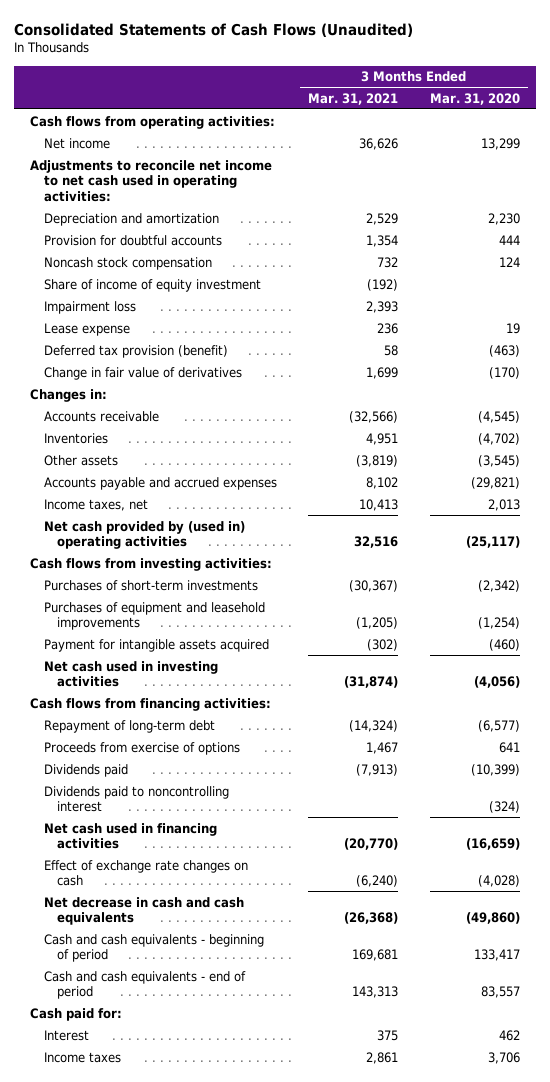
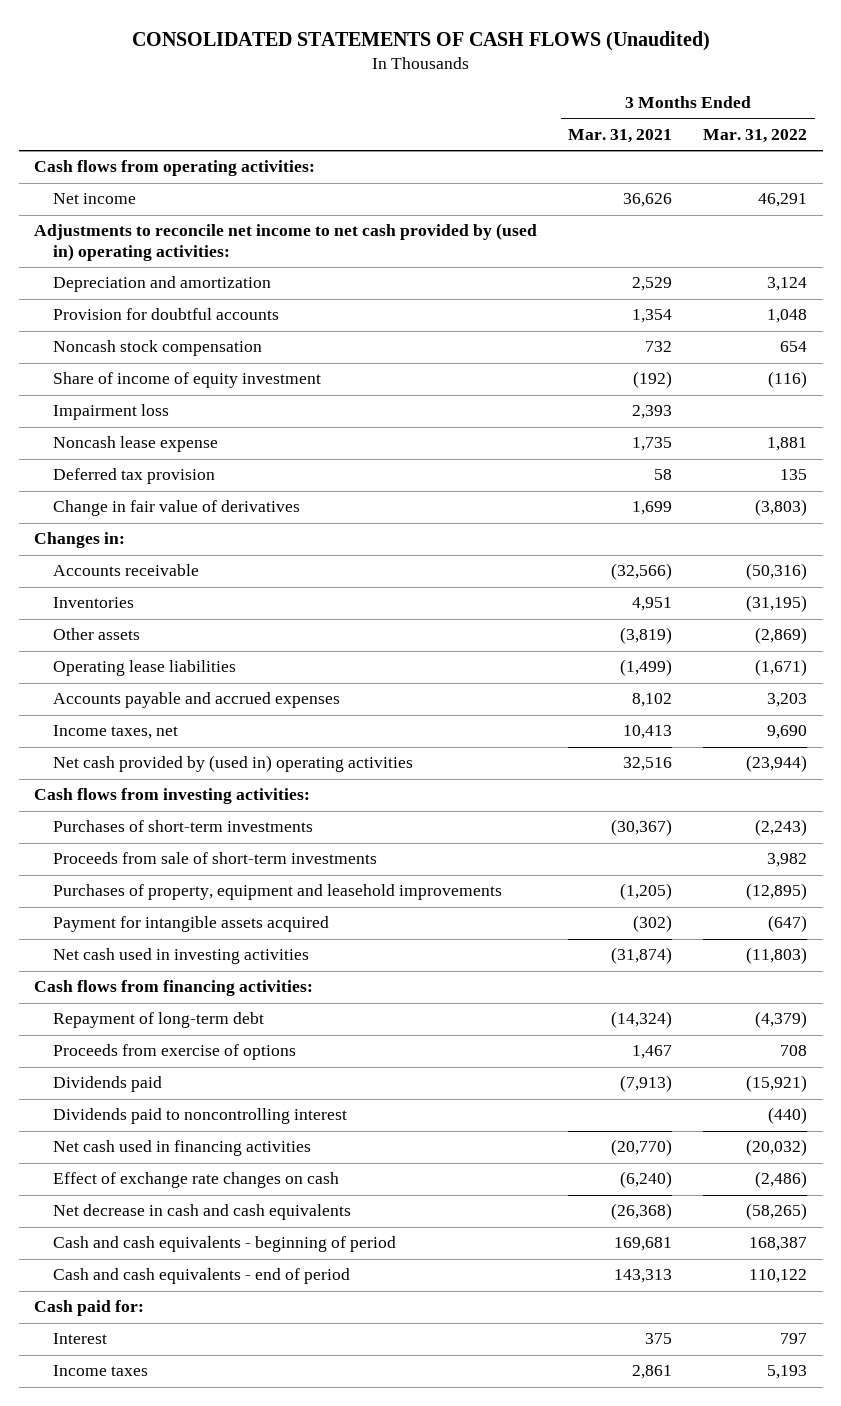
[14,22,414,37] Consolidated Statements of Cash Flows (Unaudited) -> [131,30,710,51] CONSOLIDATED STATEMENTS OF CASH FLOWS (Unaudited)
[429,92,520,105] Mar. 31, 2020 -> none
none -> [703,128,808,143] Mar. 31, 2022
[29,159,272,203] Adjustments to reconcile net income to net cash used in operating activities: -> [34,223,538,261] Adjustments to reconcile net income to net cash provided by (used in) operating activities:
[43,322,130,336] Lease expense -> [53,436,219,453] Noncash lease expense
[377,322,399,334] 236 -> [632,437,673,452] 1,735
[43,344,228,358] Deferred tax provision (benefit) -> [53,468,216,485] Deferred tax provision
none -> [53,660,237,677] Operating lease liabilities
none -> [53,852,378,865] Proceeds from sale of short-term investments
[43,601,265,631] Purchases of equipment and leasehold improvements -> [53,884,503,901] Purchases of property, equipment and leasehold improvements

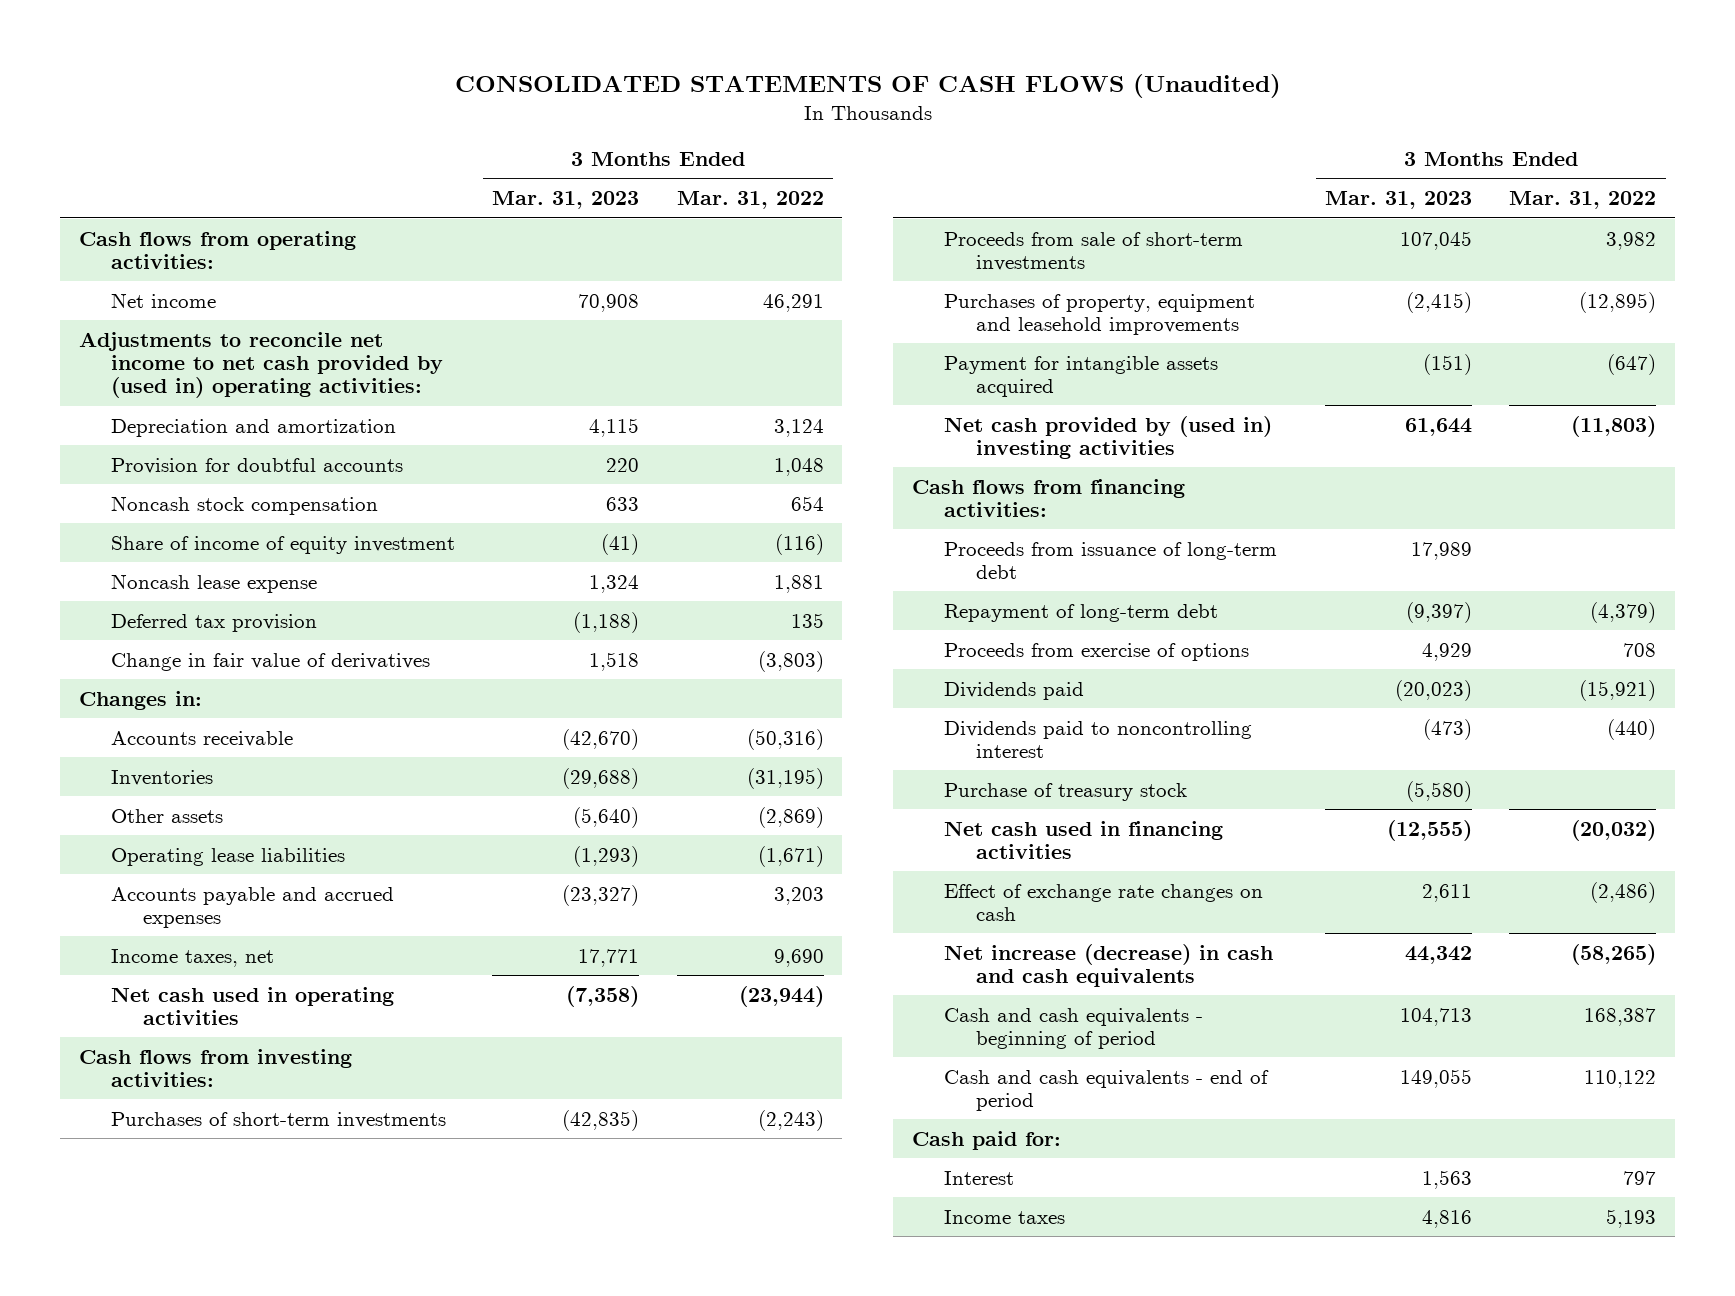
[568,128,673,143] Mar. 31, 2021 -> none
none -> [492,191,640,210] Mar. 31, 2023
[53,404,170,421] Impairment loss -> none
[53,755,414,773] Net cash provided by (used in) operating activities -> [110,986,394,1025] Net cash used in operating activities
[53,948,310,965] Net cash used in investing activities -> [943,415,1272,459] Net cash provided by (used in) investing activities
none -> [943,541,1277,579] Proceeds from issuance of long-term debt
none -> [943,782,1187,801] Purchase of treasury stock
[53,1204,352,1221] Net decrease in cash and cash equivalents -> [943,943,1273,987] Net increase (decrease) in cash and cash equivalents

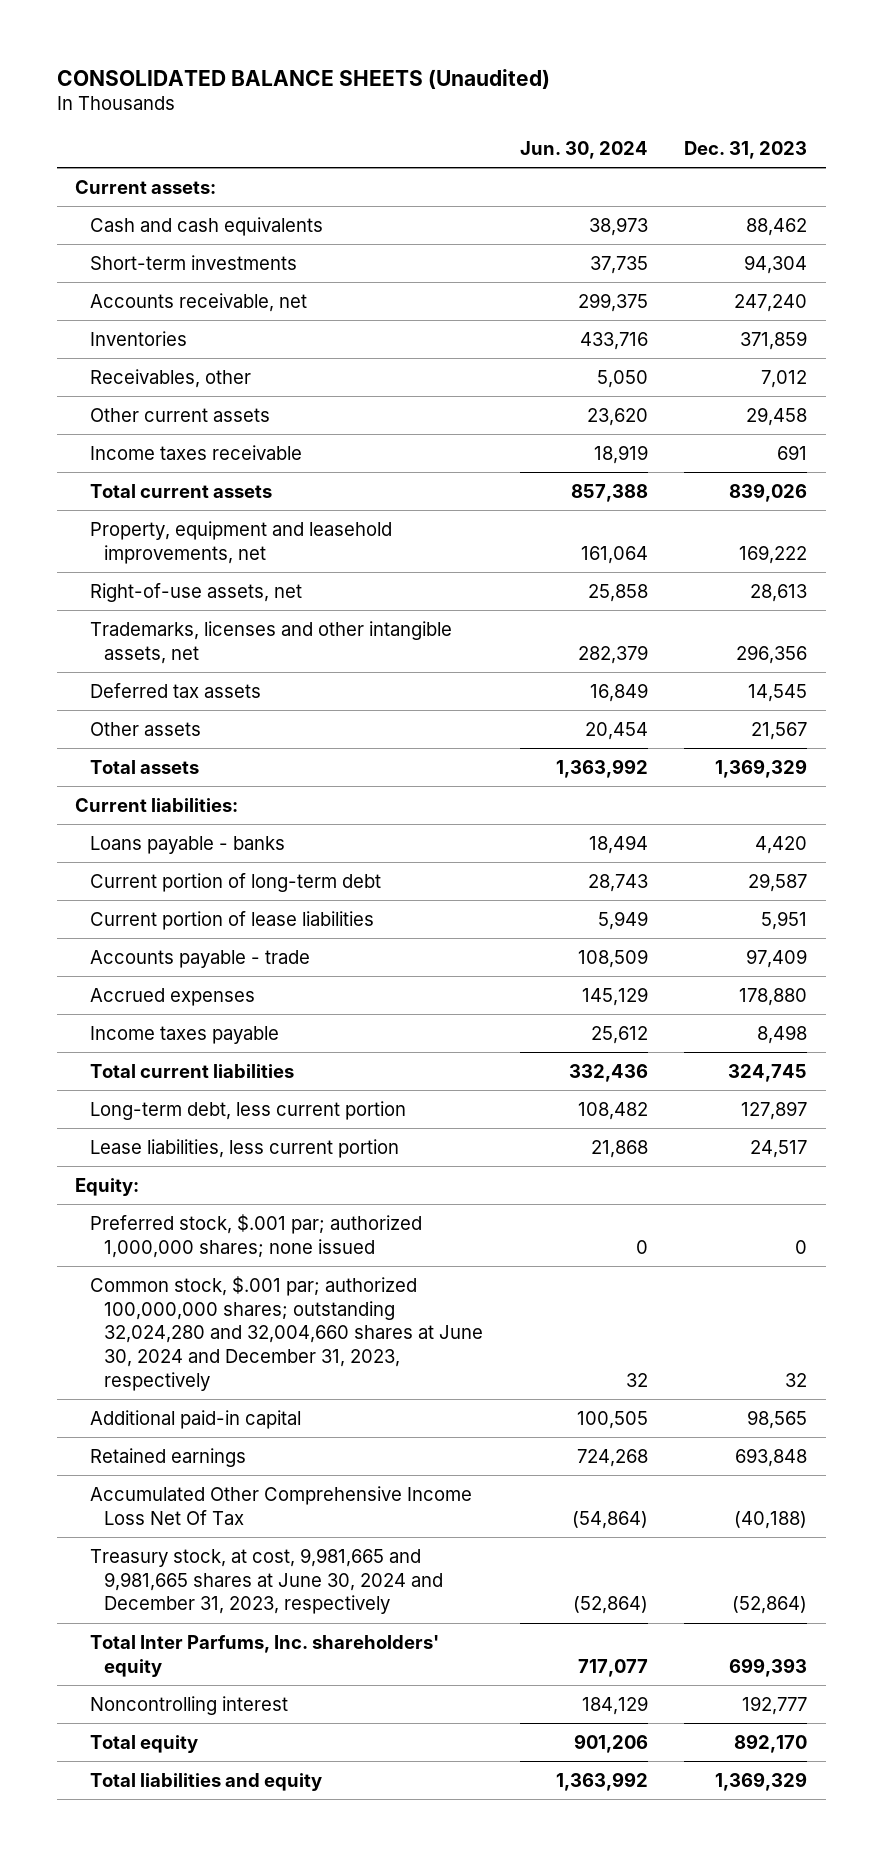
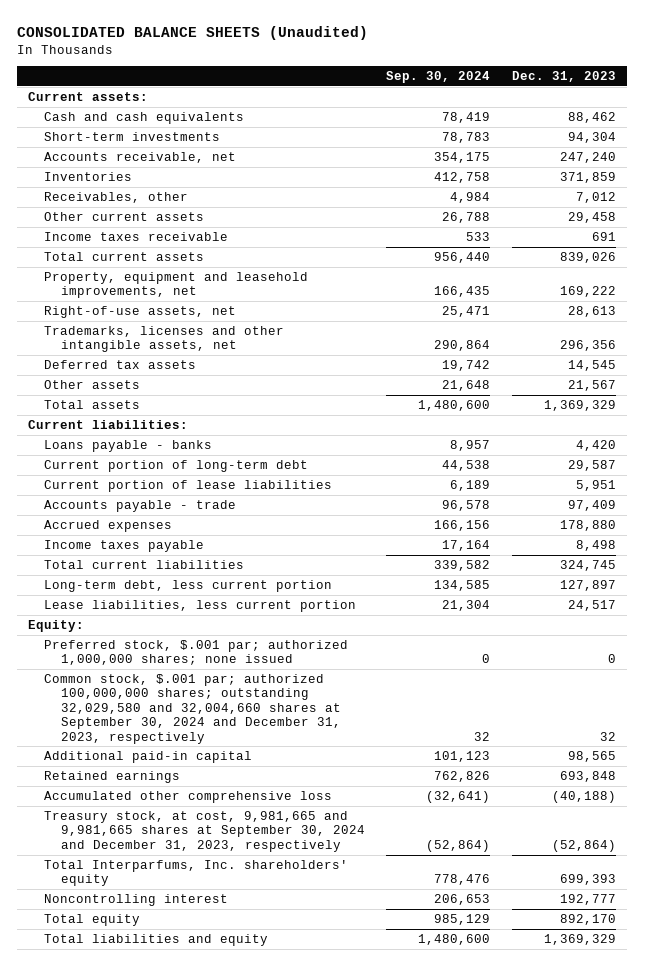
[519,140,648,159] Jun. 30, 2024 -> none
none -> [386,71,491,84] Sep. 30, 2024
[89,1275,483,1391] Common stock, $.001 par; authorized 100,000,000 shares; outstanding 32,024,280 and 32,004,660 shares at June 30, 2024 and December 31, 2023, respectively -> [44,673,341,744] Common stock, $.001 par; authorized 100,000,000 shares; outstanding 32,029,580 and 32,004,660 shares at September 30, 2024 and December 31, 2023, respectively
[89,1485,472,1525] Accumulated Other Comprehensive Income Loss Net Of Tax -> [44,790,333,803] Accumulated other comprehensive loss
[89,1547,443,1615] Treasury stock, at cost, 9,981,665 and 9,981,665 shares at June 30, 2024 and December 31, 2023, respectively -> [44,810,365,852] Treasury stock, at cost, 9,981,665 and 9,981,665 shares at September 30, 2024 and December 31, 2023, respectively
[89,1634,439,1677] Total Inter Parfums, Inc. shareholders' equity -> [44,859,349,887] Total Interparfums, Inc. shareholders' equity

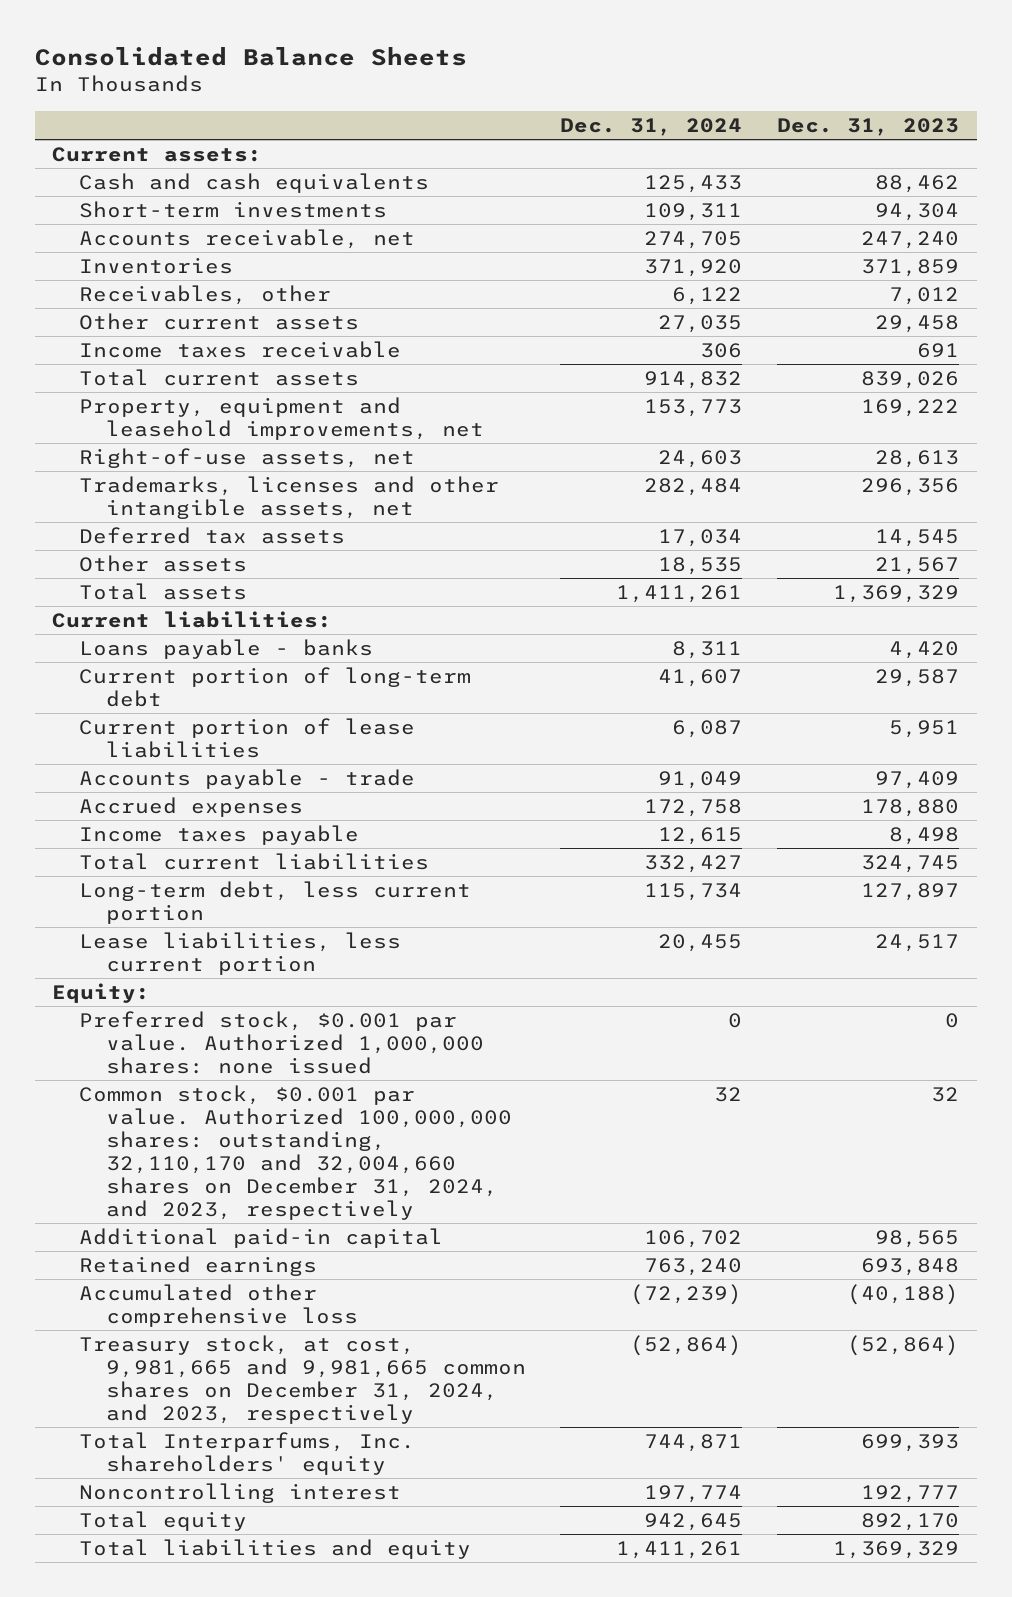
[17,25,369,40] CONSOLIDATED BALANCE SHEETS (Unaudited) -> [34,47,467,67] Consolidated Balance Sheets
[386,71,491,84] Sep. 30, 2024 -> none
none -> [560,117,743,136] Dec. 31, 2024
[44,639,349,666] Preferred stock, $.001 par; authorized 1,000,000 shares; none issued -> [79,1010,484,1074] Preferred stock, $0.001 par value. Authorized 1,000,000 shares: none issued
[44,673,341,744] Common stock, $.001 par; authorized 100,000,000 shares; outstanding 32,029,580 and 32,004,660 shares at September 30, 2024 and December 31, 2023, respectively -> [79,1084,512,1220] Common stock, $0.001 par value. Authorized 100,000,000 shares: outstanding, 32,110,170 and 32,004,660 shares on December 31, 2024, and 2023, respectively
[44,810,365,852] Treasury stock, at cost, 9,981,665 and 9,981,665 shares at September 30, 2024 and December 31, 2023, respectively -> [79,1334,526,1424] Treasury stock, at cost, 9,981,665 and 9,981,665 common shares on December 31, 2024, and 2023, respectively

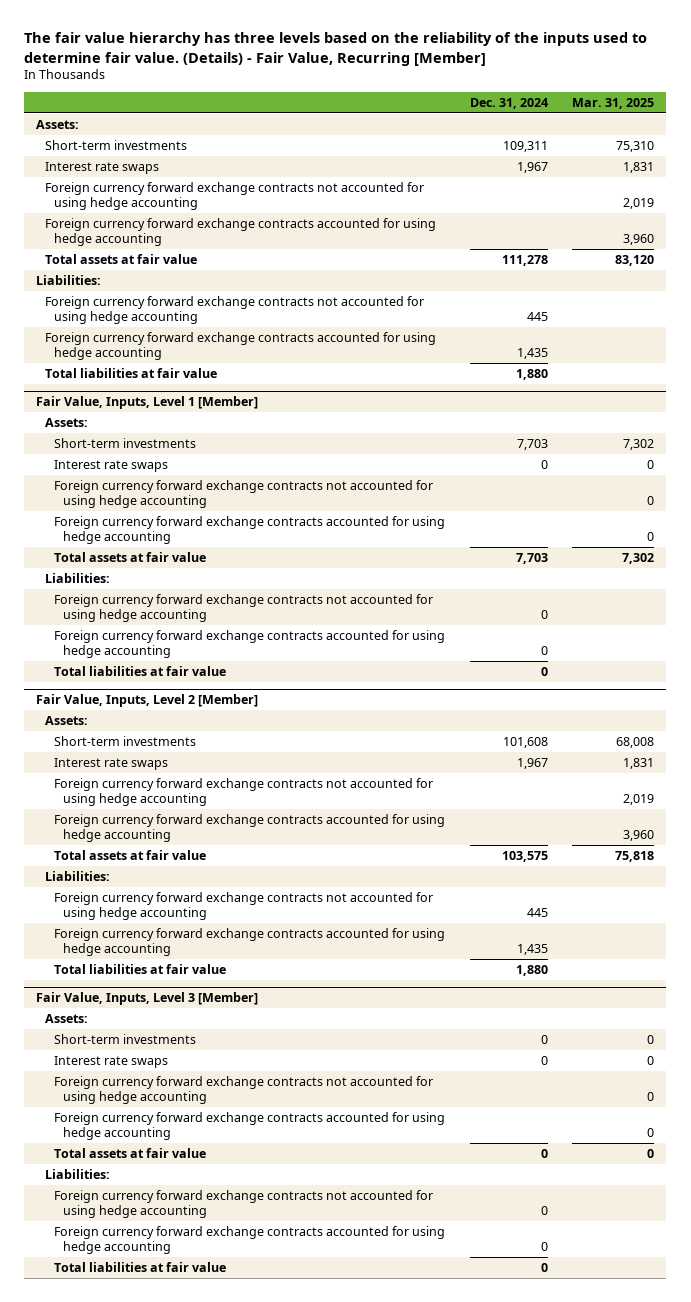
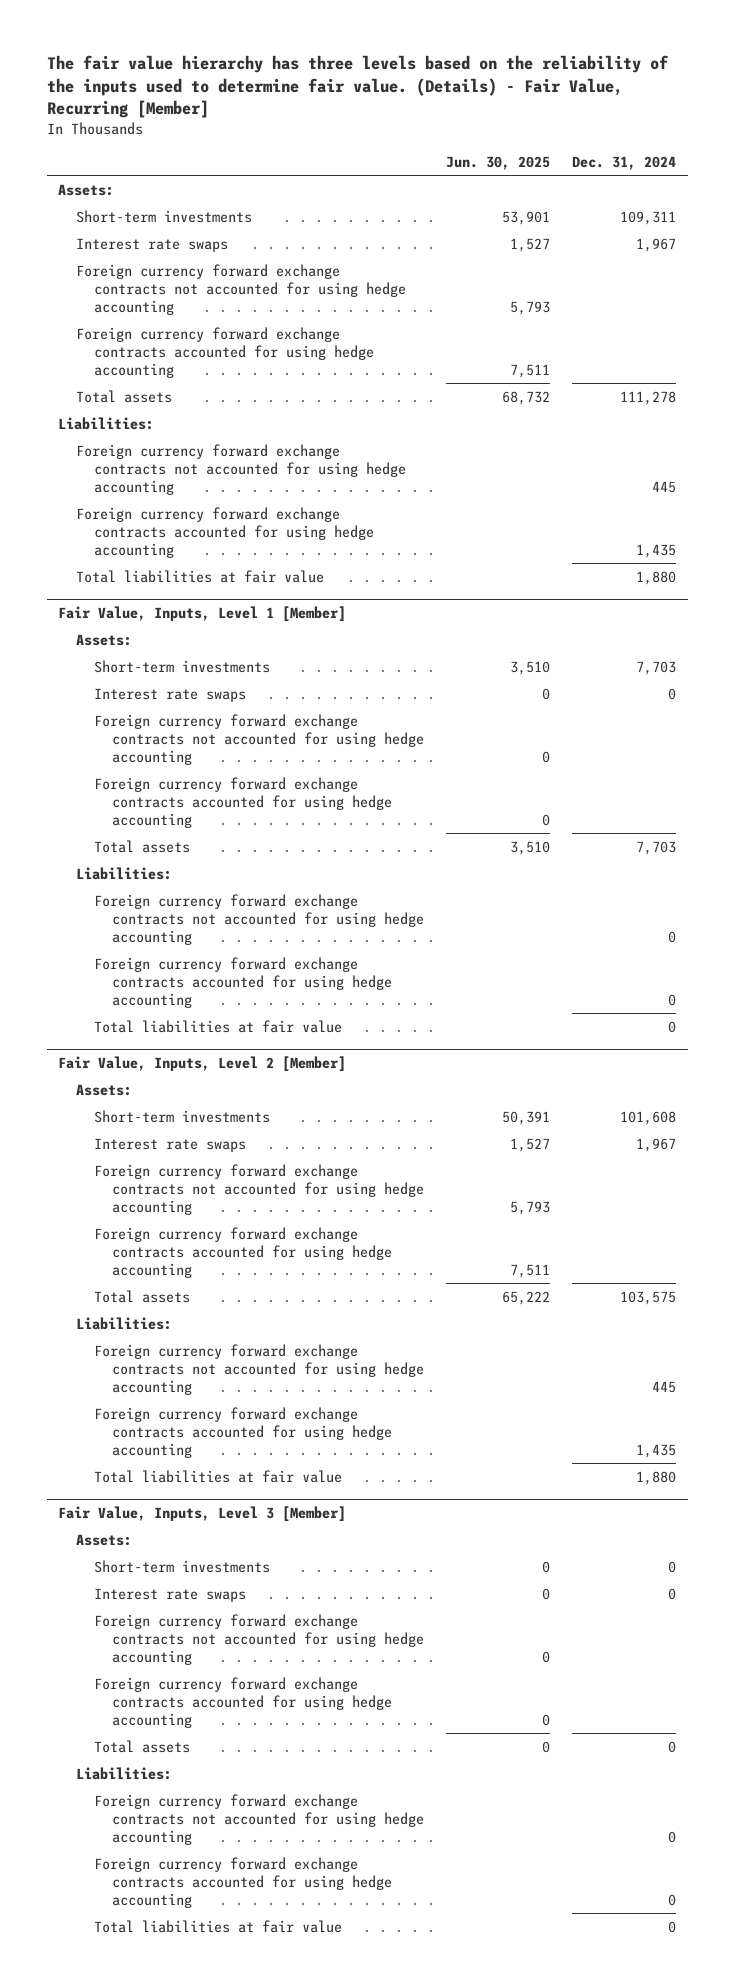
[572,97,655,109] Mar. 31, 2025 -> none
none -> [446,155,551,170] Jun. 30, 2025
[45,253,198,264] Total assets at fair value -> [75,389,172,403] Total assets
[54,551,207,562] Total assets at fair value -> [93,839,190,853] Total assets
[54,849,207,860] Total assets at fair value -> [93,1289,190,1303] Total assets
[54,1147,207,1158] Total assets at fair value -> [93,1739,190,1753] Total assets

